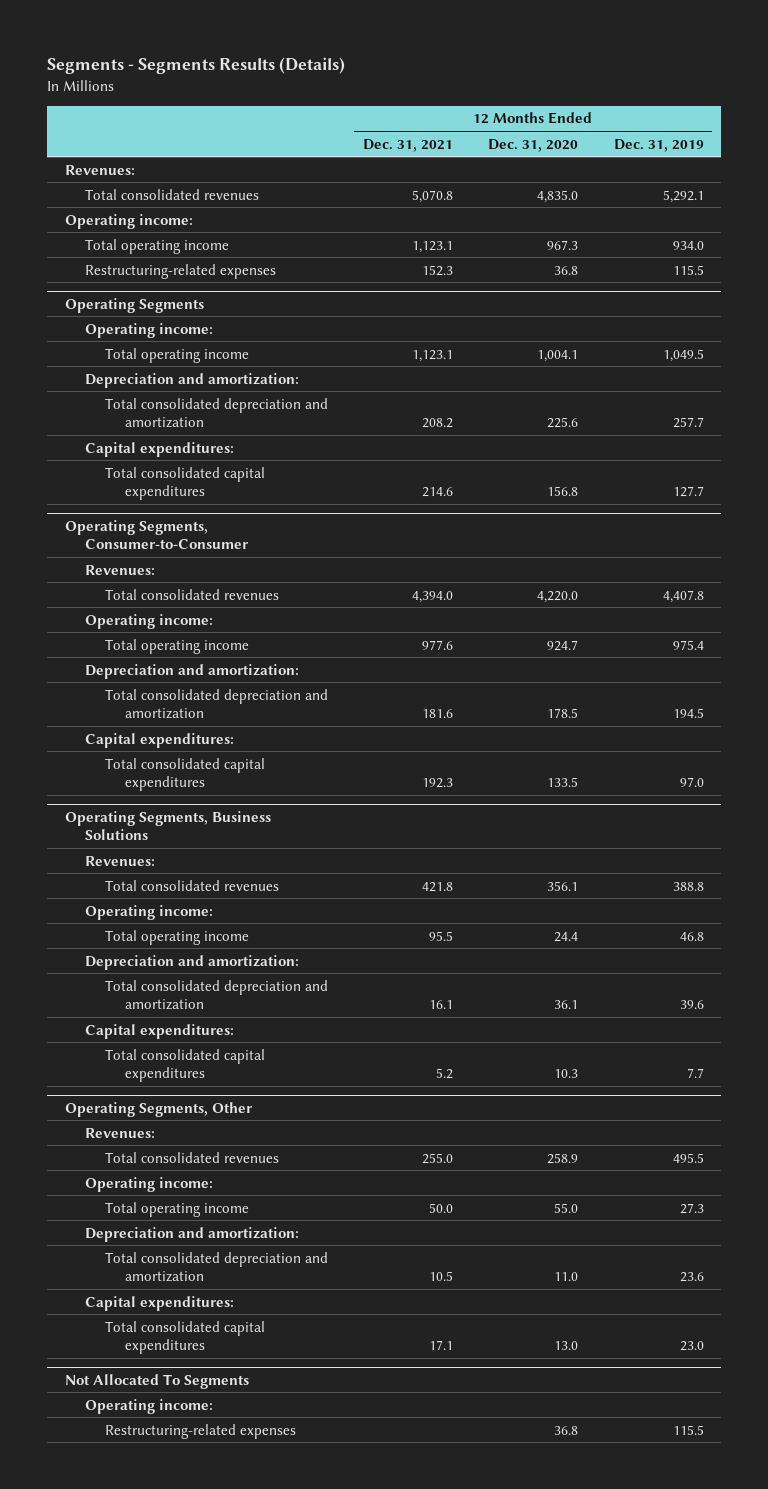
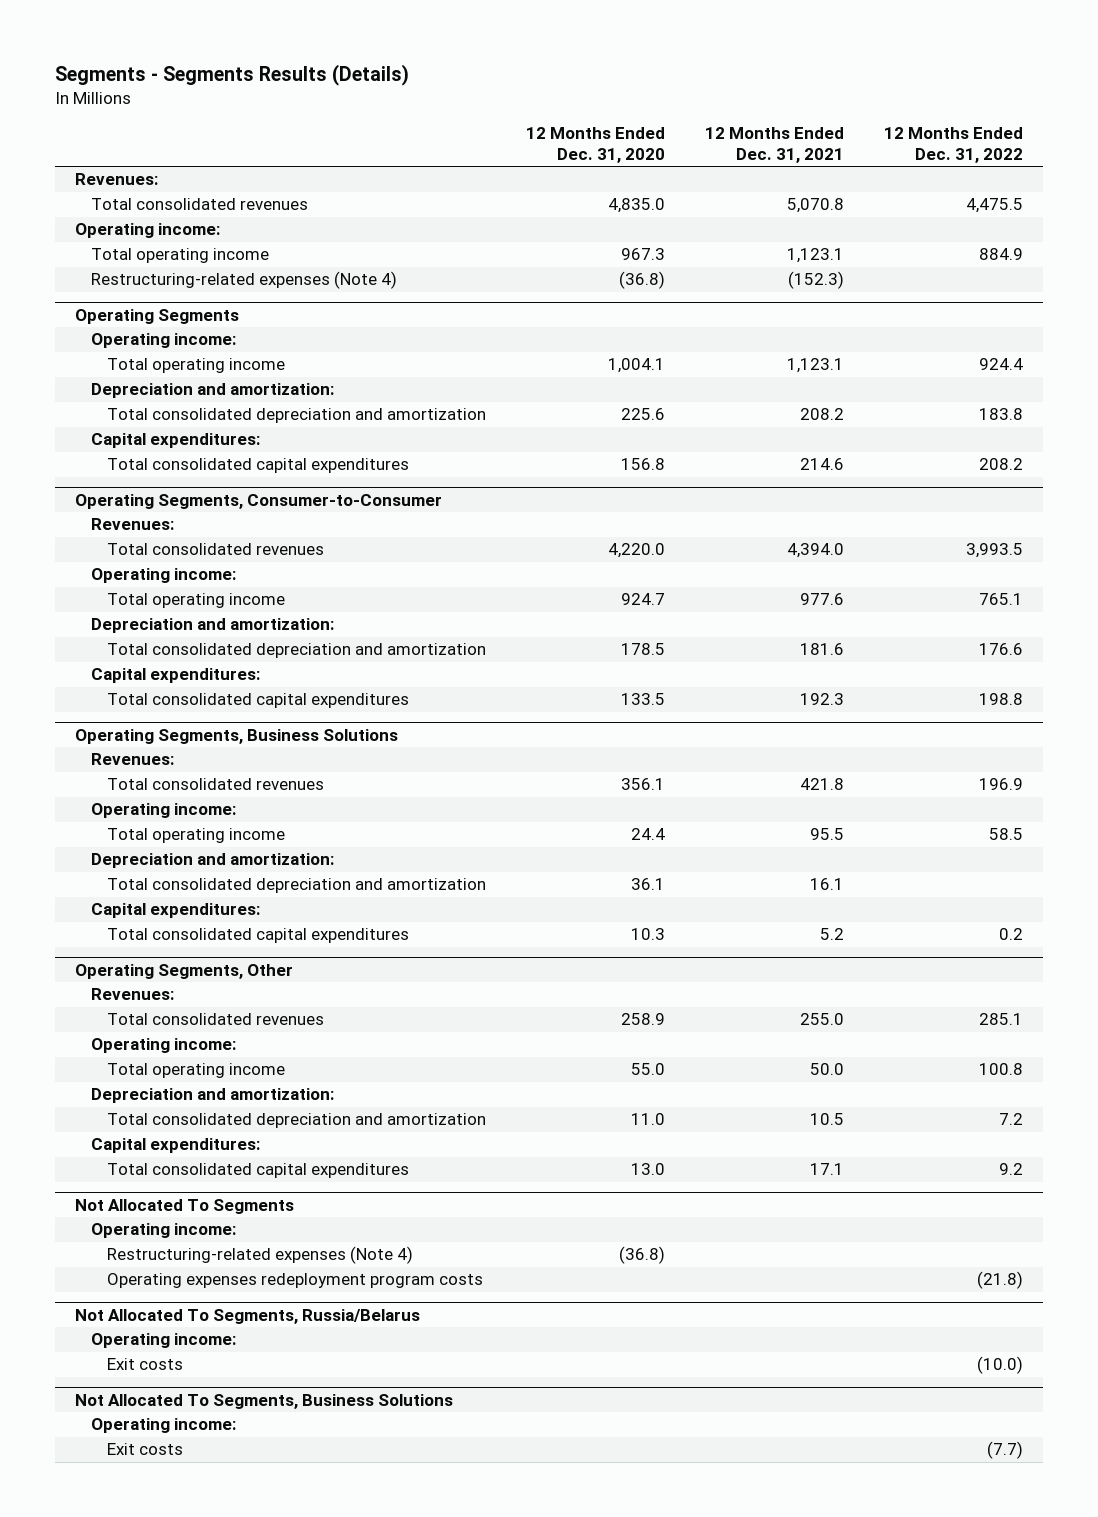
[613,138,704,152] Dec. 31, 2019 -> none
none -> [884,127,1024,163] 12 Months Ended Dec. 31, 2022
[84,263,276,279] Restructuring-related expenses -> [90,271,397,290] Restructuring-related expenses (Note 4)
[421,264,453,276] 152.3 -> [788,271,845,290] (152.3)
[554,265,579,275] 36.8 -> [619,271,666,290] (36.8)
[104,1423,296,1439] Restructuring-related expenses -> [107,1246,414,1265] Restructuring-related expenses (Note 4)
[554,1425,579,1435] 36.8 -> [619,1246,666,1265] (36.8)
none -> [107,1273,484,1289] Operating expenses redeployment program costs
none -> [74,1308,420,1324] Not Allocated To Segments, Russia/Belarus
none -> [90,1333,236,1349] Operating income:
none -> [107,1358,184,1371] Exit costs
none -> [74,1393,453,1409] Not Allocated To Segments, Business Solutions
none -> [90,1418,236,1434] Operating income:
none -> [107,1443,184,1456] Exit costs

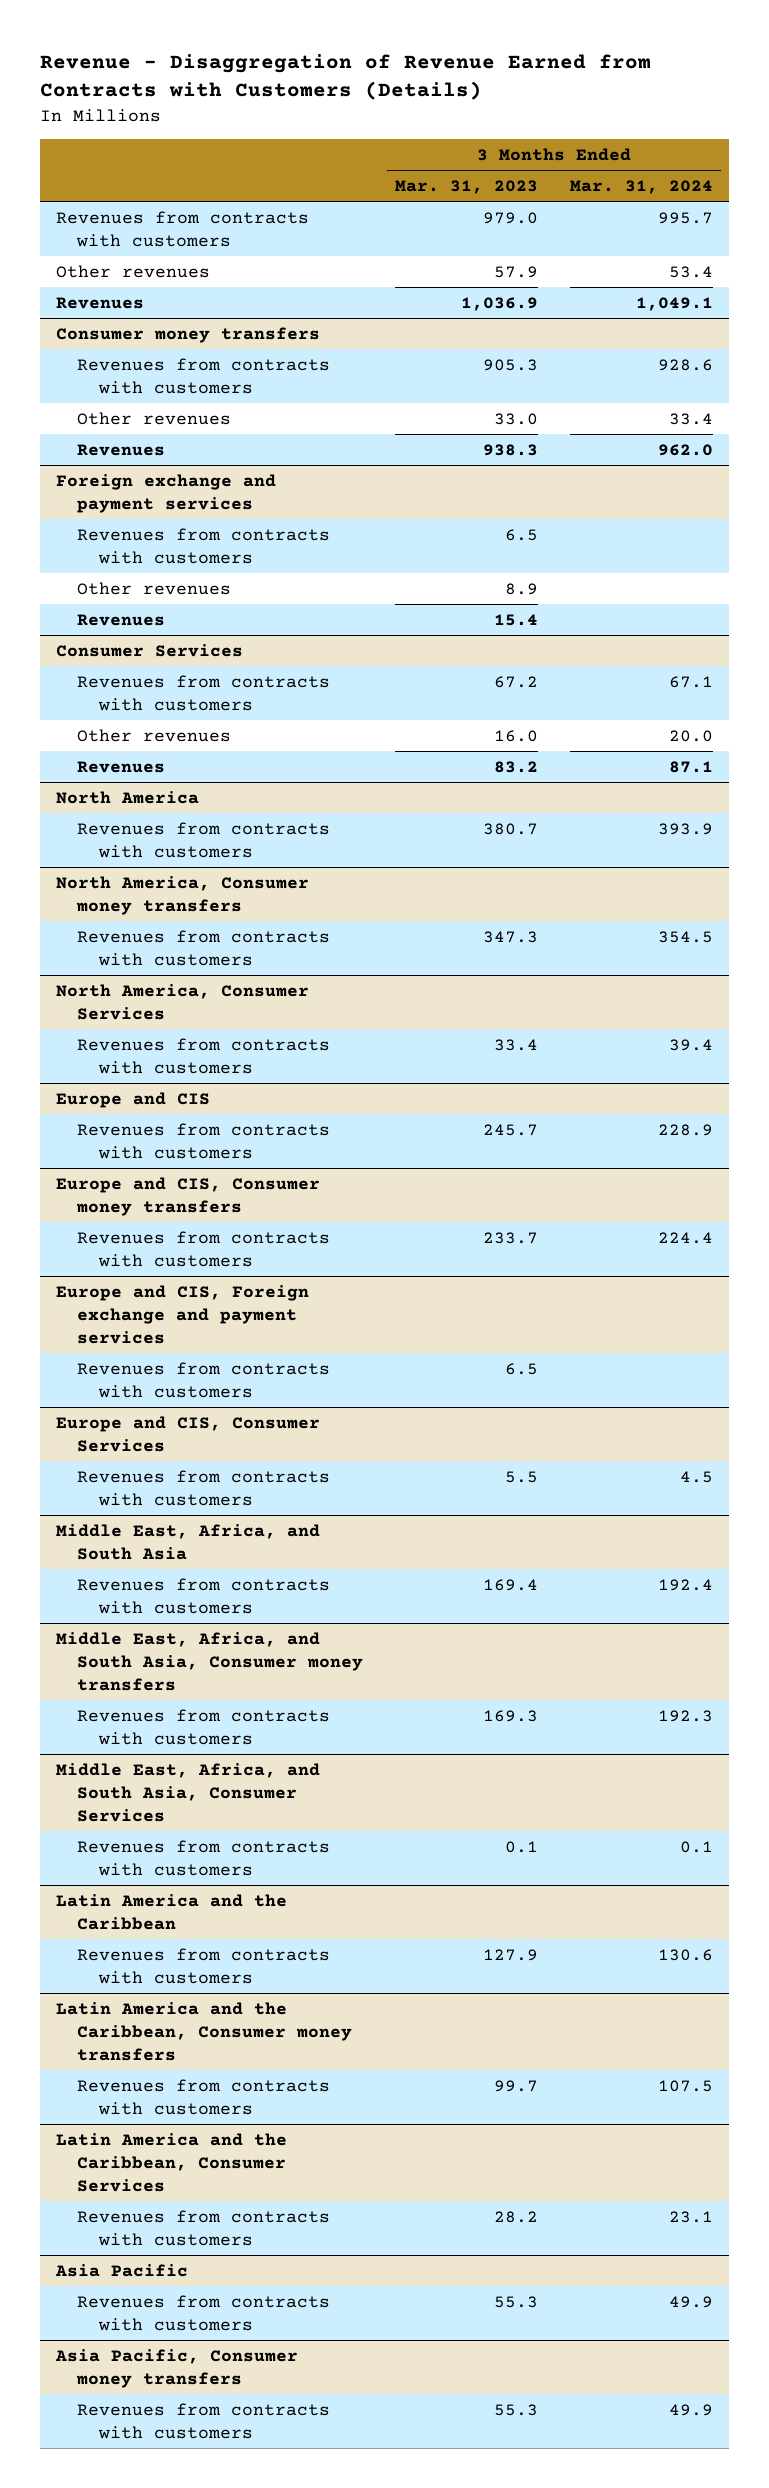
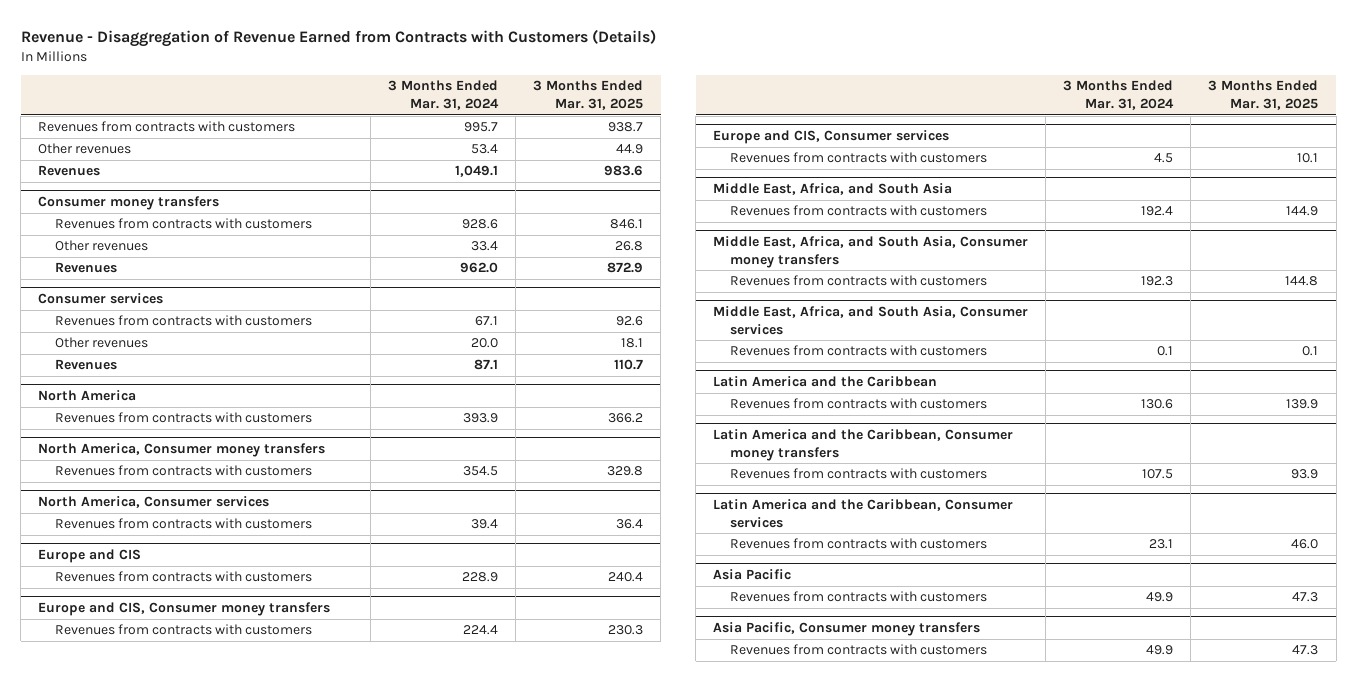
[395,179,539,194] Mar. 31, 2023 -> none
none -> [533,80,644,111] 3 Months Ended Mar. 31, 2025
[55,473,276,513] Foreign exchange and payment services -> none
[77,527,331,564] Revenues from contracts with customers -> none
[77,581,232,595] Other revenues -> none
[77,613,166,626] Revenues -> none
[55,643,243,657] Consumer Services -> [38,293,164,305] Consumer services
[55,983,309,1020] North America, Consumer Services -> [38,496,270,509] North America, Consumer services
[55,1284,309,1344] Europe and CIS, Foreign exchange and payment services -> none
[77,1361,331,1398] Revenues from contracts with customers -> none
[55,1415,320,1452] Europe and CIS, Consumer Services -> [713,130,950,145] Europe and CIS, Consumer services
[55,1762,320,1822] Middle East, Africa, and South Asia, Consumer Services -> [713,306,1029,335] Middle East, Africa, and South Asia, Consumer services
[55,2132,287,2192] Latin America and the Caribbean, Consumer Services -> [713,499,1014,528] Latin America and the Caribbean, Consumer services

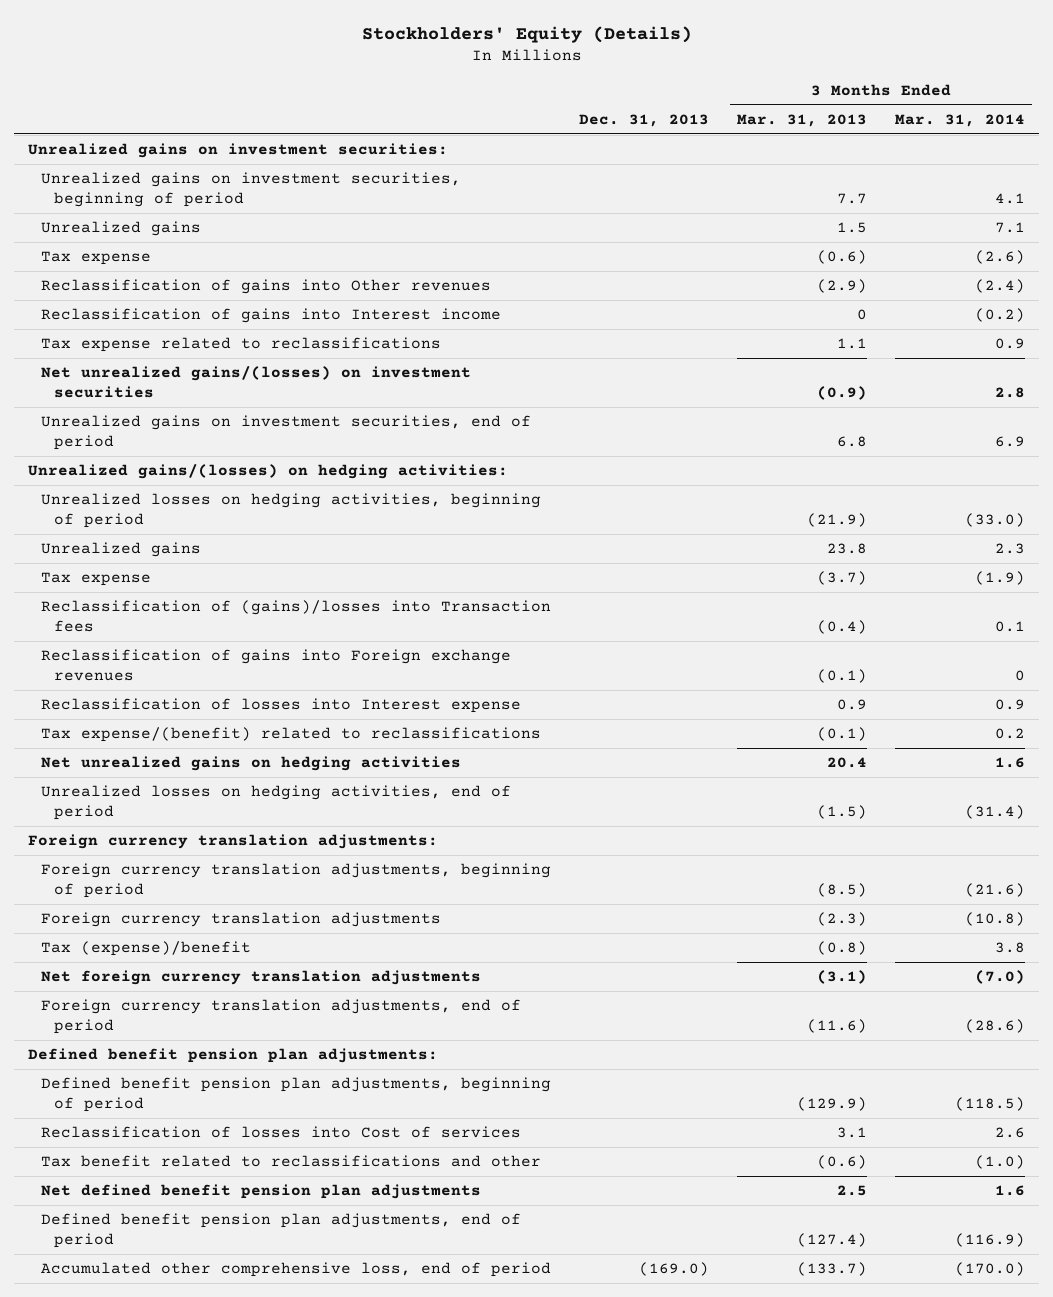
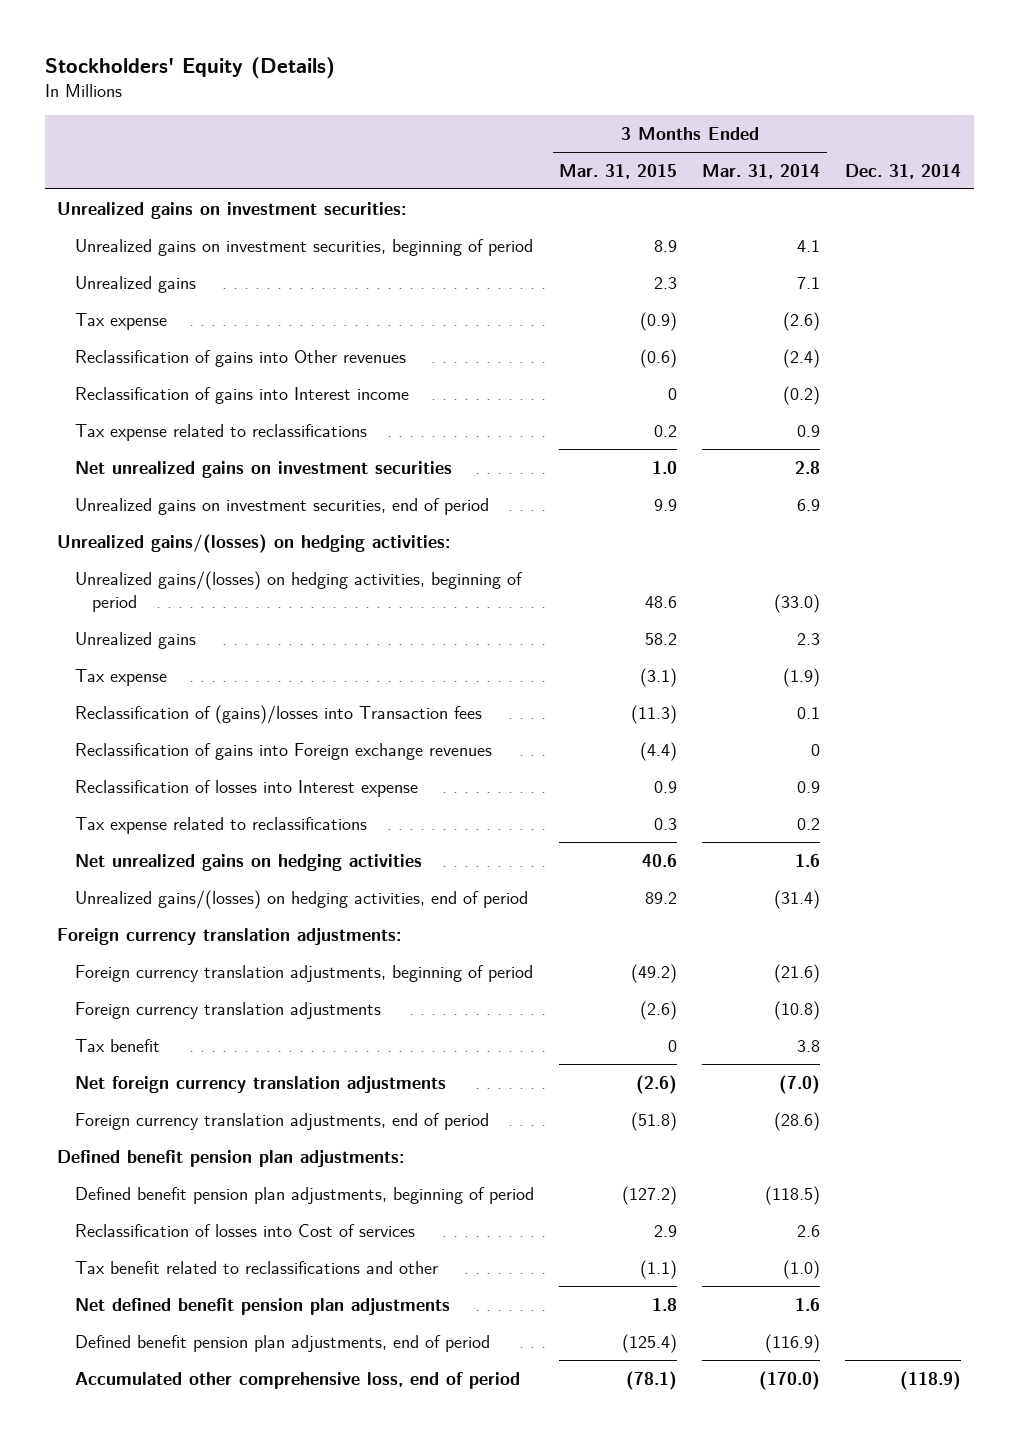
[579,113,710,127] Dec. 31, 2013 -> none
[737,113,868,127] Mar. 31, 2013 -> none
none -> [558,163,677,179] Mar. 31, 2015
none -> [845,163,962,179] Dec. 31, 2014
[41,365,472,399] Net unrealized gains/(losses) on investment securities -> [74,460,452,478] Net unrealized gains on investment securities
[41,492,542,529] Unrealized losses on hedging activities, beginning of period -> [74,570,523,613] Unrealized gains/(losses) on hedging activities, beginning of period
[41,726,542,742] Tax expense/(benefit) related to reclassifications -> [74,816,367,834] Tax expense related to reclassifications
[41,784,512,821] Unrealized losses on hedging activities, end of period -> [74,889,528,909] Unrealized gains/(losses) on hedging activities, end of period
[41,940,252,956] Tax (expense)/benefit -> [74,1038,160,1052] Tax benefit

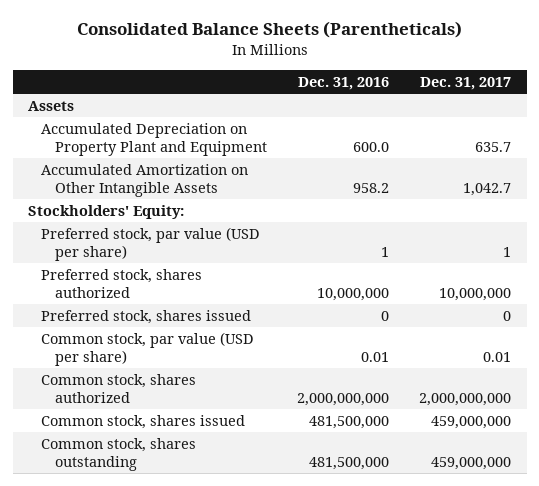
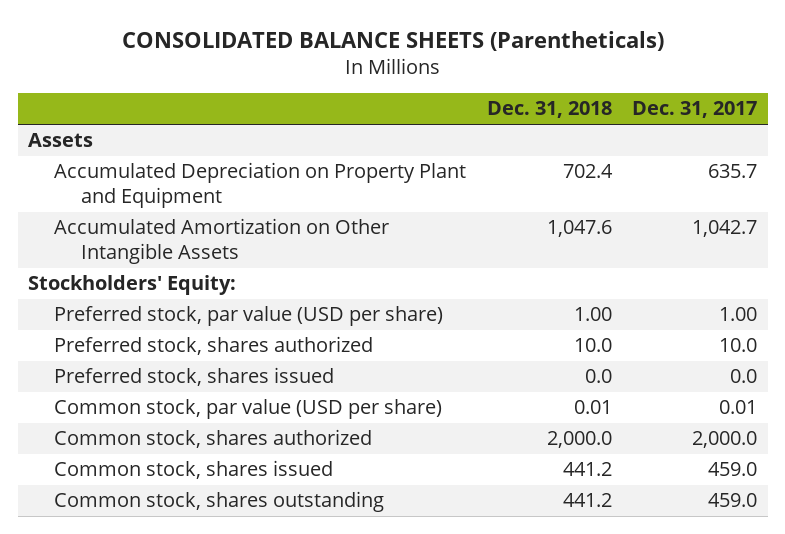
[76,21,462,39] Consolidated Balance Sheets (Parentheticals) -> [121,30,664,51] CONSOLIDATED BALANCE SHEETS (Parentheticals)
[297,76,389,90] Dec. 31, 2016 -> none
none -> [486,101,612,119] Dec. 31, 2018
[503,246,512,257] 1 -> [719,307,758,322] 1.00
[439,287,512,301] 10,000,000 -> [719,338,758,353] 10.0
[503,310,512,321] 0 -> [730,369,758,384] 0.0
[419,392,512,406] 2,000,000,000 -> [692,431,758,449] 2,000.0
[431,415,512,429] 459,000,000 -> [708,462,758,477] 459.0
[431,456,512,470] 459,000,000 -> [708,493,758,508] 459.0

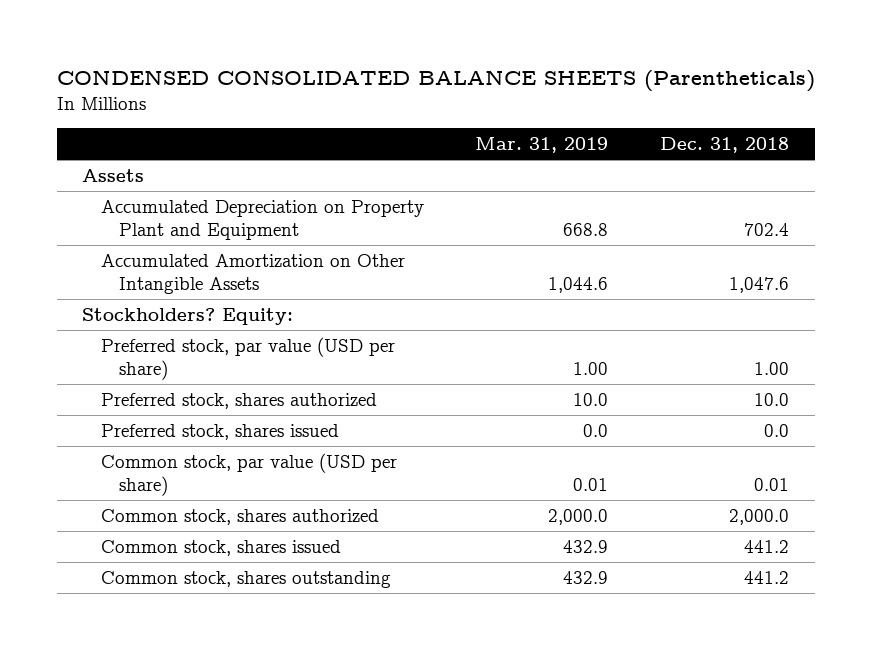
[121,30,664,51] CONSOLIDATED BALANCE SHEETS (Parentheticals) -> [56,70,815,93] CONDENSED CONSOLIDATED BALANCE SHEETS (Parentheticals)
[632,101,758,119] Dec. 31, 2017 -> none
none -> [475,136,609,153] Mar. 31, 2019
[27,275,236,296] Stockholders' Equity: -> [82,307,294,325] Stockholders? Equity:

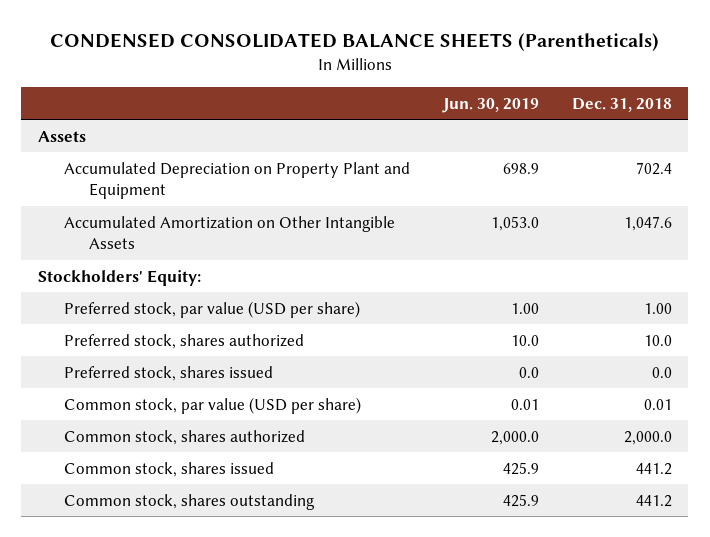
[475,136,609,153] Mar. 31, 2019 -> none
none -> [441,97,539,113] Jun. 30, 2019
[82,307,294,325] Stockholders? Equity: -> [37,269,201,286] Stockholders' Equity:

